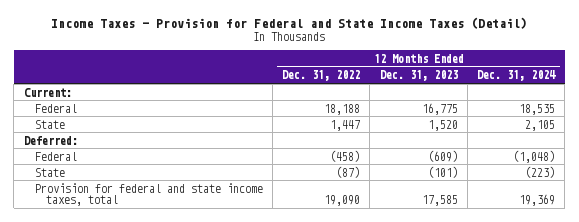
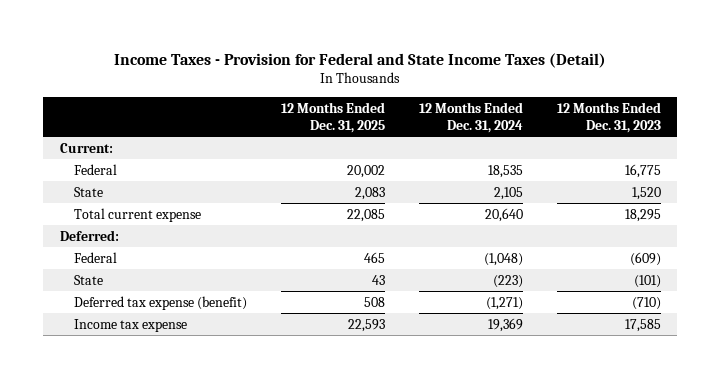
[282,70,361,82] Dec. 31, 2022 -> none
none -> [281,101,386,133] 12 Months Ended Dec. 31, 2025
none -> [74,207,202,222] Total current expense
none -> [74,295,248,310] Deferred tax expense (benefit)
[34,182,263,206] Provision for federal and state income taxes, total -> [74,318,188,332] Income tax expense

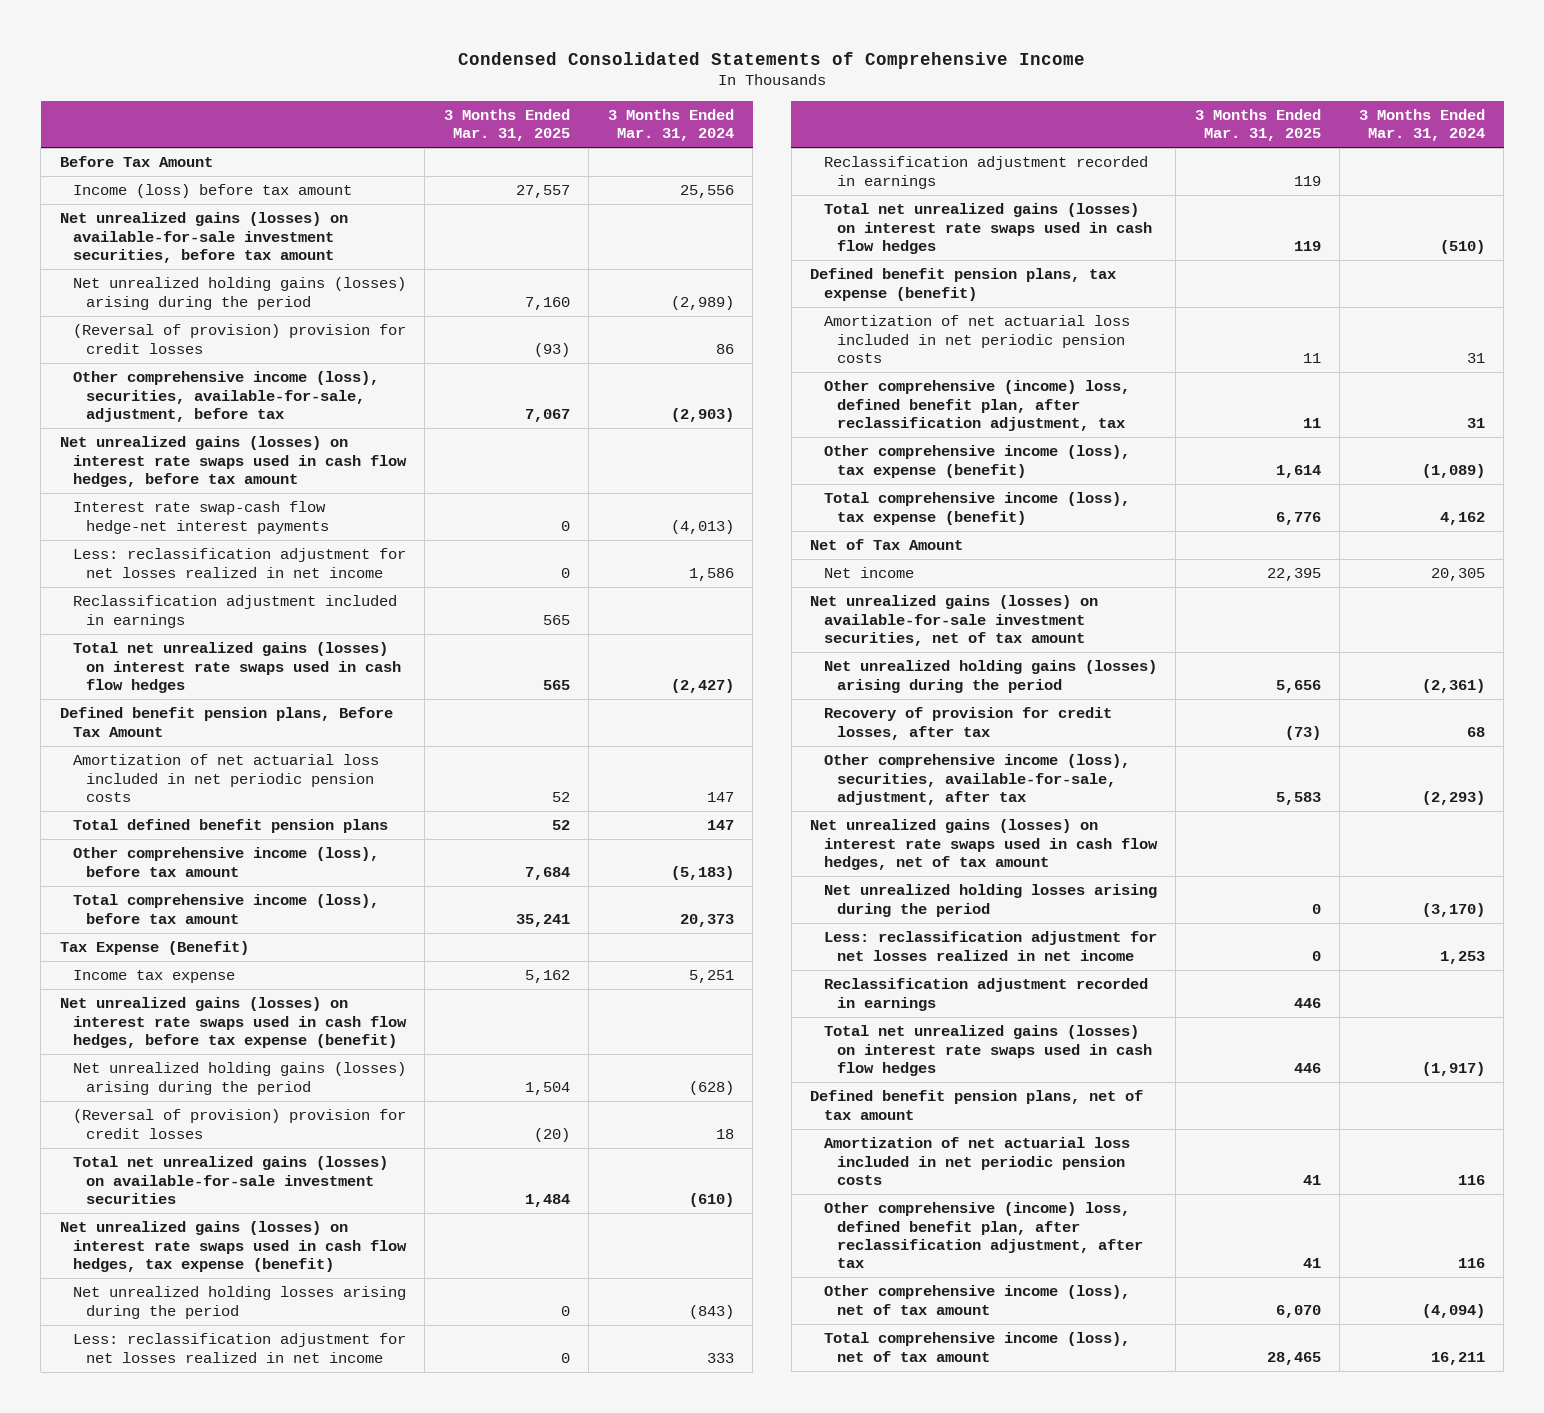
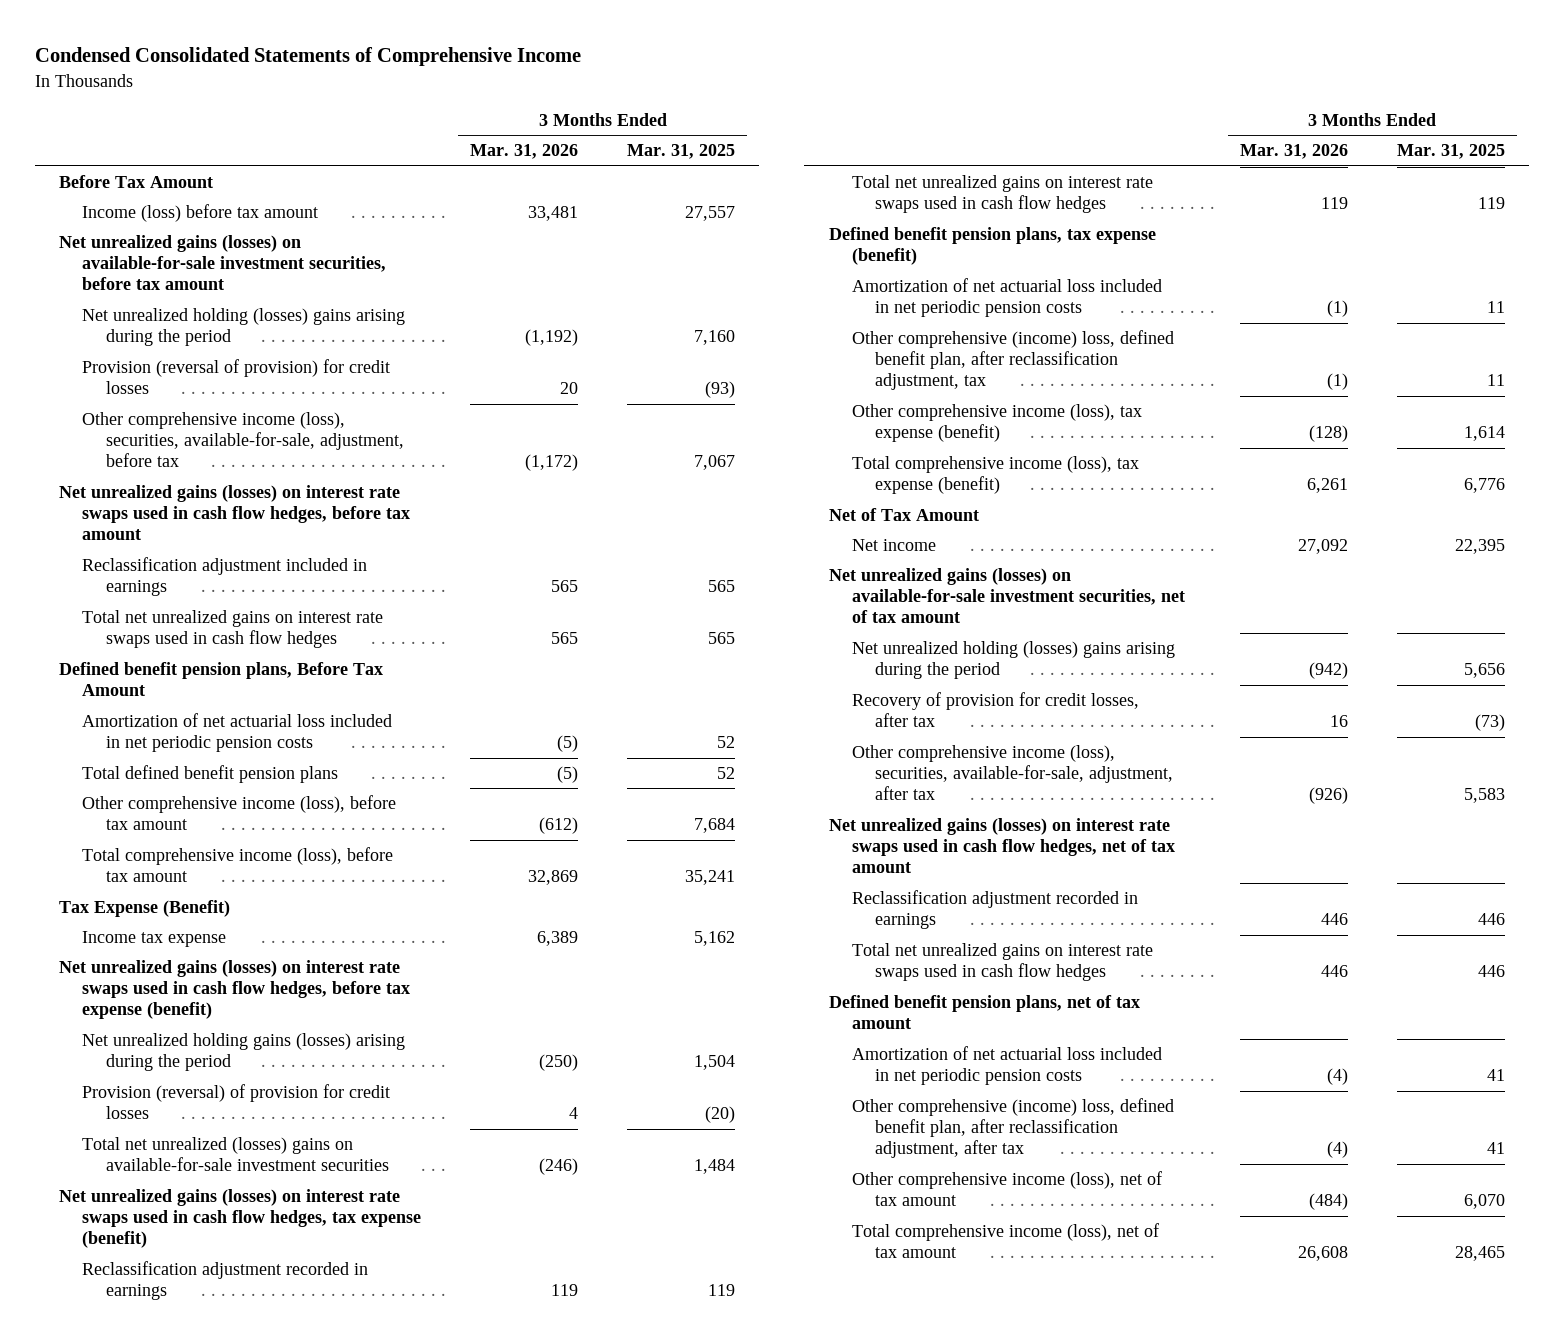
[607,108,734,142] 3 Months Ended Mar. 31, 2024 -> none
none -> [470,144,579,160] Mar. 31, 2026
[72,277,406,310] Net unrealized holding gains (losses) arising during the period -> [82,308,406,347] Net unrealized holding (losses) gains arising during the period
[72,324,406,354] (Reversal of provision) provision for credit losses -> [82,359,391,395] Provision (reversal of provision) for credit losses
[72,501,330,534] Interest rate swap-cash flow hedge-net interest payments -> none
[72,548,406,578] Less: reclassification adjustment for net losses realized in net income -> none
[72,642,402,694] Total net unrealized gains (losses) on interest rate swaps used in cash flow hedges -> [82,610,384,649] Total net unrealized gains on interest rate swaps used in cash flow hedges
[72,1109,406,1139] (Reversal of provision) provision for credit losses -> [82,1084,391,1120] Provision (reversal) of provision for credit losses
[72,1156,388,1205] Total net unrealized gains (losses) on available-for-sale investment securities -> [82,1137,389,1172] Total net unrealized (losses) gains on available-for-sale investment securities
[72,1286,406,1319] Net unrealized holding losses arising during the period -> none
[72,1333,406,1363] Less: reclassification adjustment for net losses realized in net income -> none
[823,203,1153,255] Total net unrealized gains (losses) on interest rate swaps used in cash flow hedges -> [851,175,1153,214] Total net unrealized gains on interest rate swaps used in cash flow hedges
[823,660,1157,693] Net unrealized holding gains (losses) arising during the period -> [851,641,1175,680] Net unrealized holding (losses) gains arising during the period
[823,884,1157,917] Net unrealized holding losses arising during the period -> none
[823,931,1157,961] Less: reclassification adjustment for net losses realized in net income -> none
[823,1025,1153,1077] Total net unrealized gains (losses) on interest rate swaps used in cash flow hedges -> [851,943,1153,982] Total net unrealized gains on interest rate swaps used in cash flow hedges

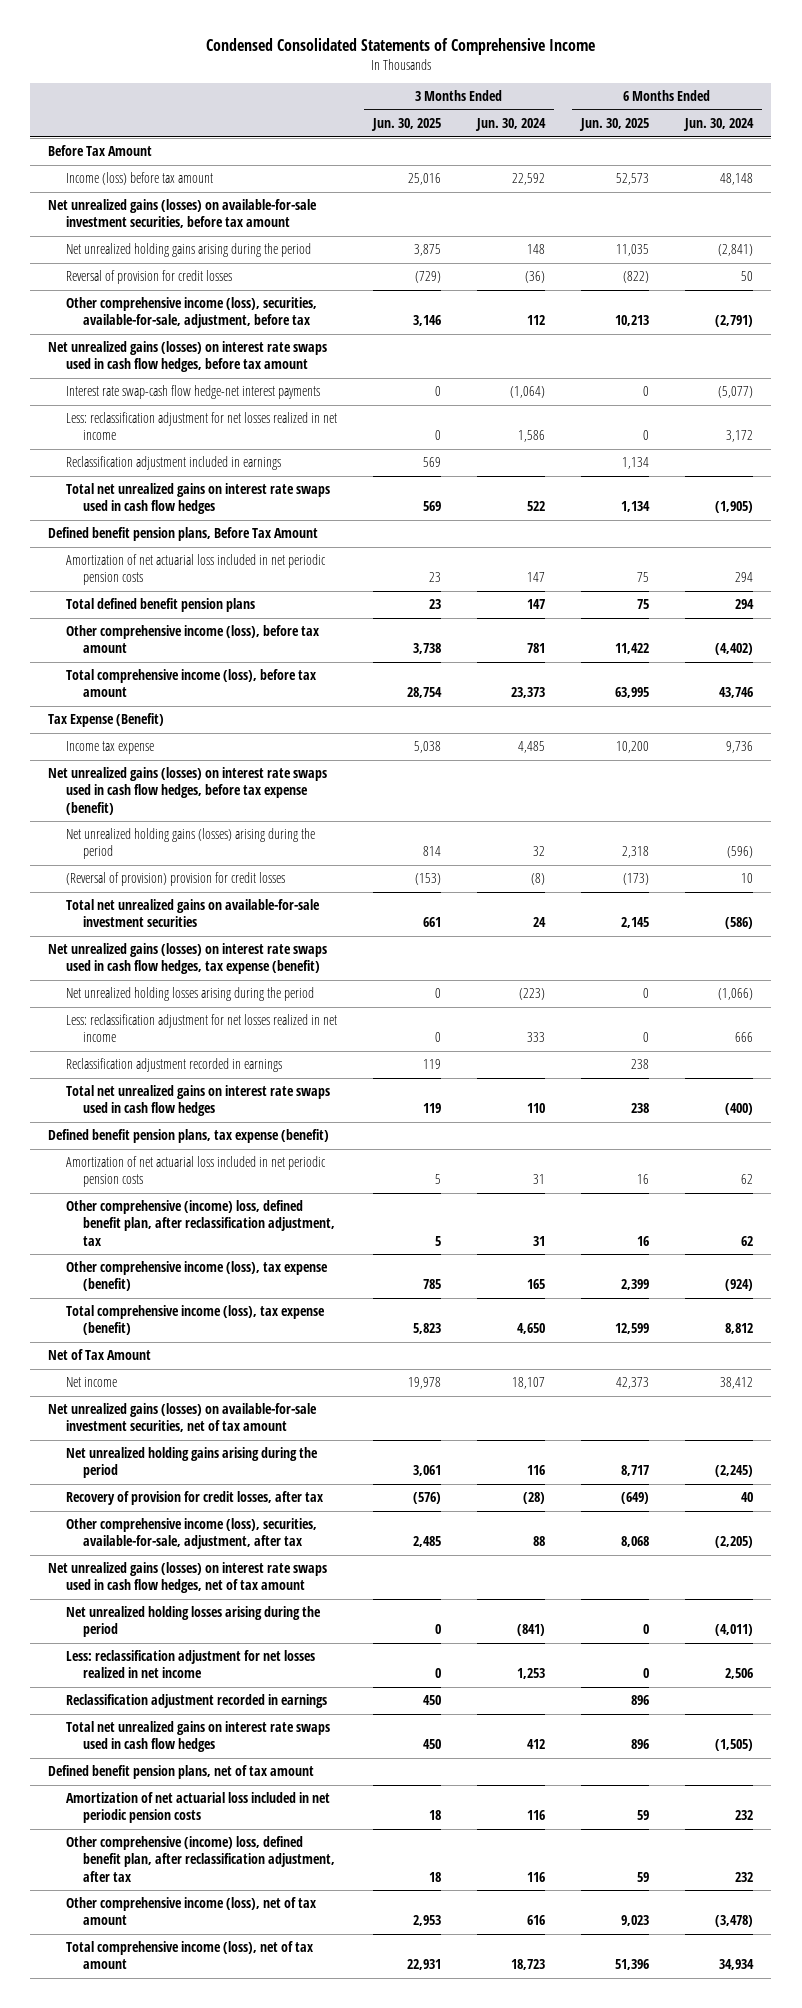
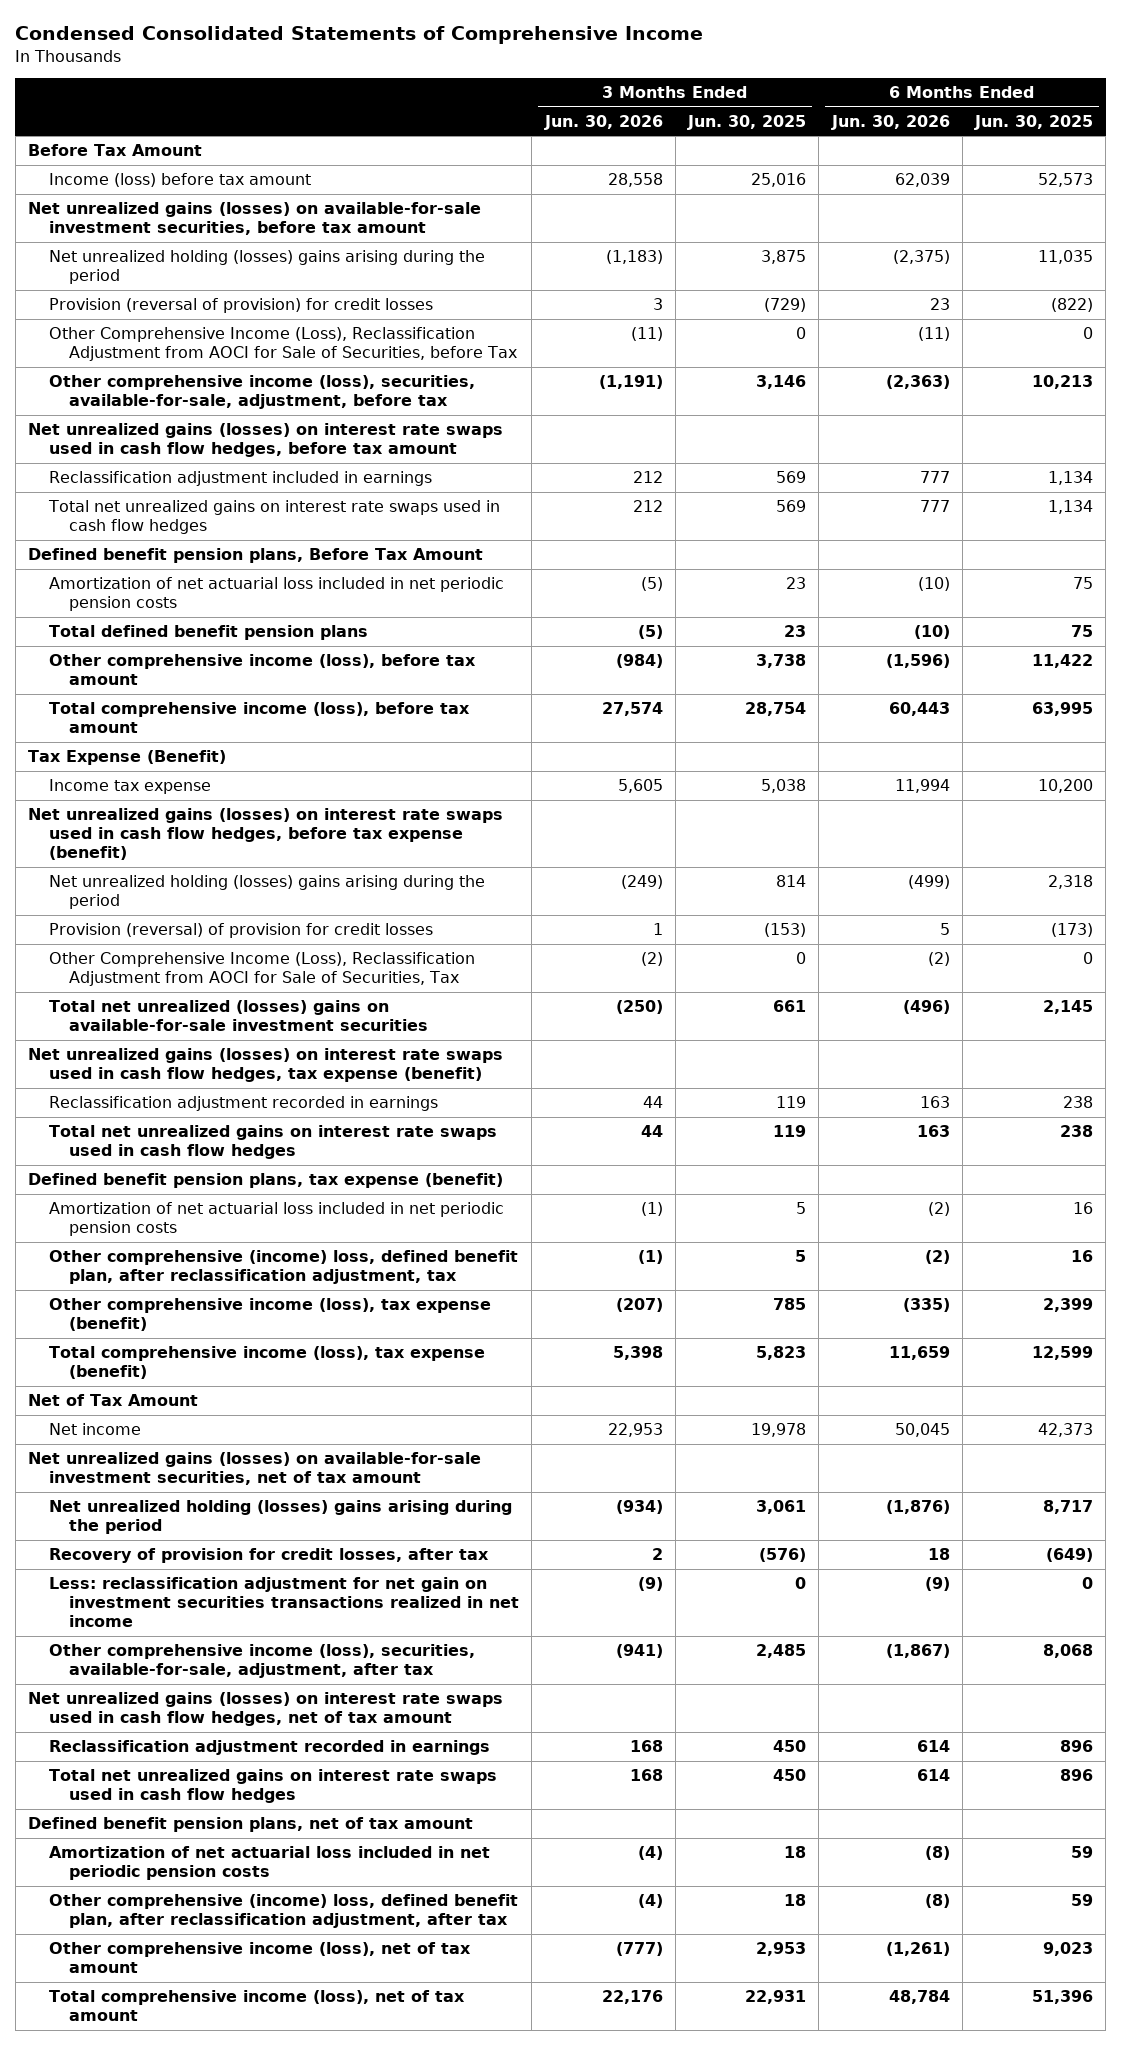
[474,118,546,132] Jun. 30, 2024 -> none
[683,118,755,132] Jun. 30, 2024 -> none
none -> [543,114,663,130] Jun. 30, 2026
none -> [830,114,950,130] Jun. 30, 2026
[65,243,311,258] Net unrealized holding gains arising during the period -> [48,250,485,285] Net unrealized holding (losses) gains arising during the period
[65,270,232,285] Reversal of provision for credit losses -> [48,298,433,314] Provision (reversal of provision) for credit losses
none -> [48,327,518,362] Other Comprehensive Income (Loss), Reclassification Adjustment from AOCI for Sale of Securities, before Tax
[65,385,320,400] Interest rate swap-cash flow hedge-net interest payments -> none
[65,412,337,441] Less: reclassification adjustment for net losses realized in net income -> none
[65,828,315,860] Net unrealized holding gains (losses) arising during the period -> [48,875,485,910] Net unrealized holding (losses) gains arising during the period
[65,872,285,887] (Reversal of provision) provision for credit losses -> [48,923,433,939] Provision (reversal) of provision for credit losses
none -> [48,952,475,987] Other Comprehensive Income (Loss), Reclassification Adjustment from AOCI for Sale of Securities, Tax
[65,899,320,928] Total net unrealized gains on available-for-sale investment securities -> [48,1000,429,1032] Total net unrealized (losses) gains on available-for-sale investment securities
[65,987,314,1002] Net unrealized holding losses arising during the period -> none
[65,1014,337,1043] Less: reclassification adjustment for net losses realized in net income -> none
[65,1447,318,1479] Net unrealized holding gains arising during the period -> [48,1500,512,1535] Net unrealized holding (losses) gains arising during the period
none -> [48,1577,520,1627] Less: reclassification adjustment for net gain on investment securities transactions realized in net income
[65,1606,321,1638] Net unrealized holding losses arising during the period -> none
[65,1650,315,1679] Less: reclassification adjustment for net losses realized in net income -> none

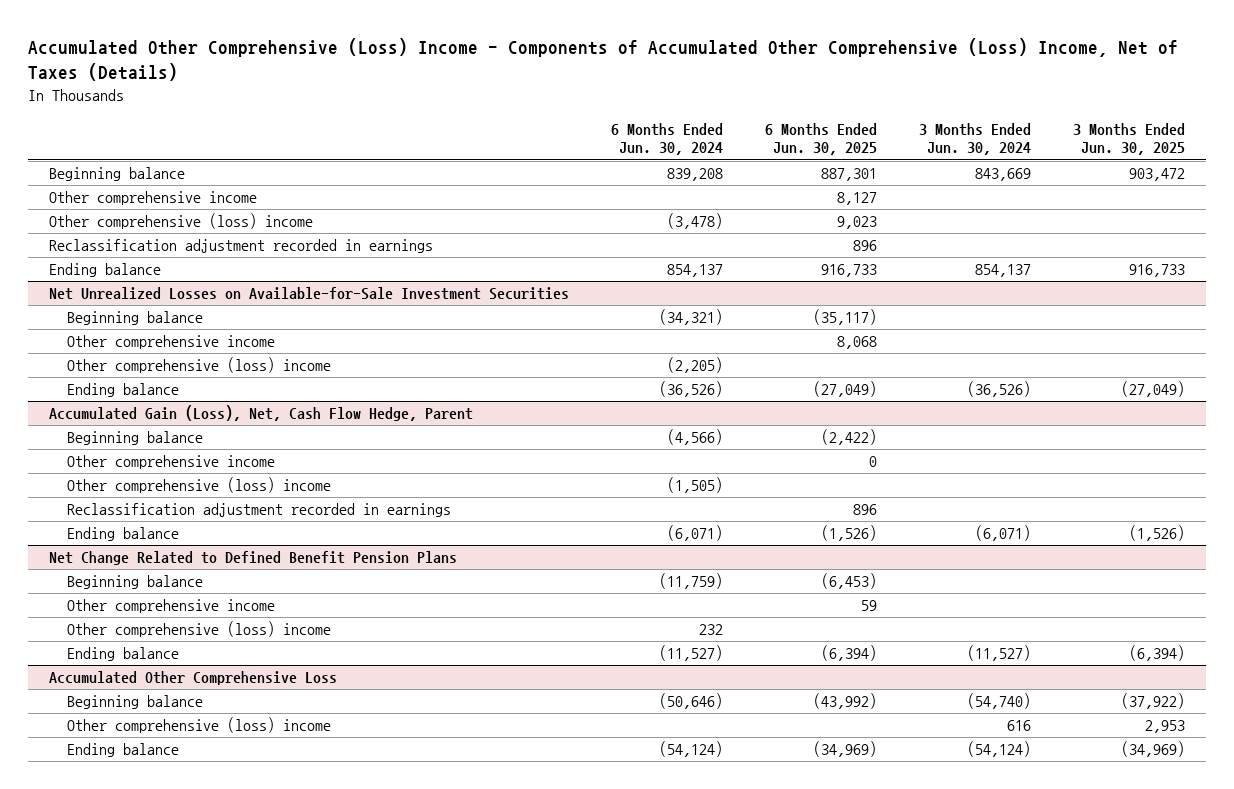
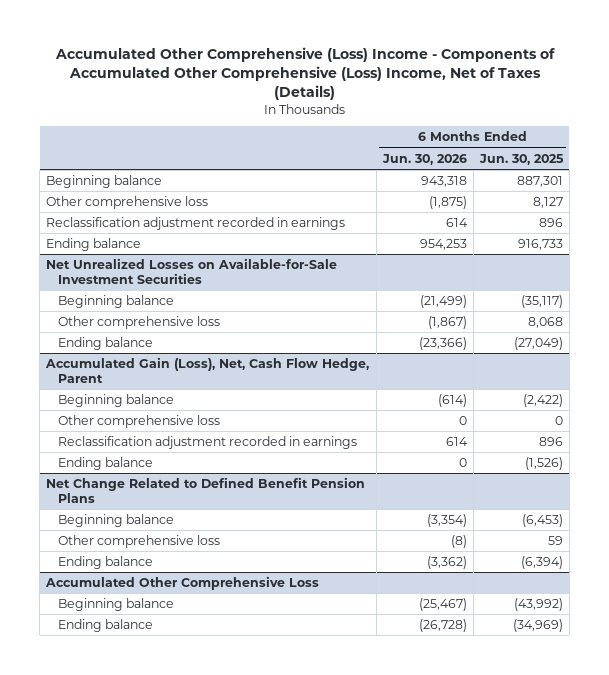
[611,122,724,156] 6 Months Ended Jun. 30, 2024 -> none
[918,122,1031,156] 3 Months Ended Jun. 30, 2024 -> none
[1072,122,1185,156] 3 Months Ended Jun. 30, 2025 -> none
none -> [381,153,467,165] Jun. 30, 2026
[49,213,314,230] Other comprehensive (loss) income -> none
[49,191,258,206] Other comprehensive income -> [46,195,209,209] Other comprehensive loss
[66,357,331,374] Other comprehensive (loss) income -> none
[66,335,275,350] Other comprehensive income -> [57,315,220,329] Other comprehensive loss
[66,477,331,494] Other comprehensive (loss) income -> none
[66,455,275,470] Other comprehensive income -> [57,414,220,428] Other comprehensive loss
[66,621,331,638] Other comprehensive (loss) income -> none
[66,599,275,614] Other comprehensive income -> [57,534,220,548] Other comprehensive loss
[66,717,331,734] Other comprehensive (loss) income -> none

